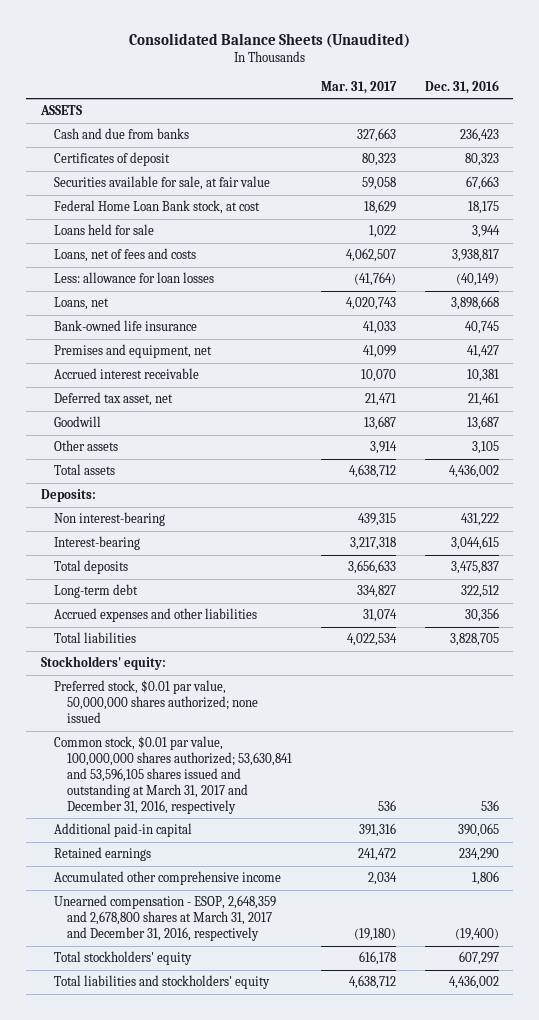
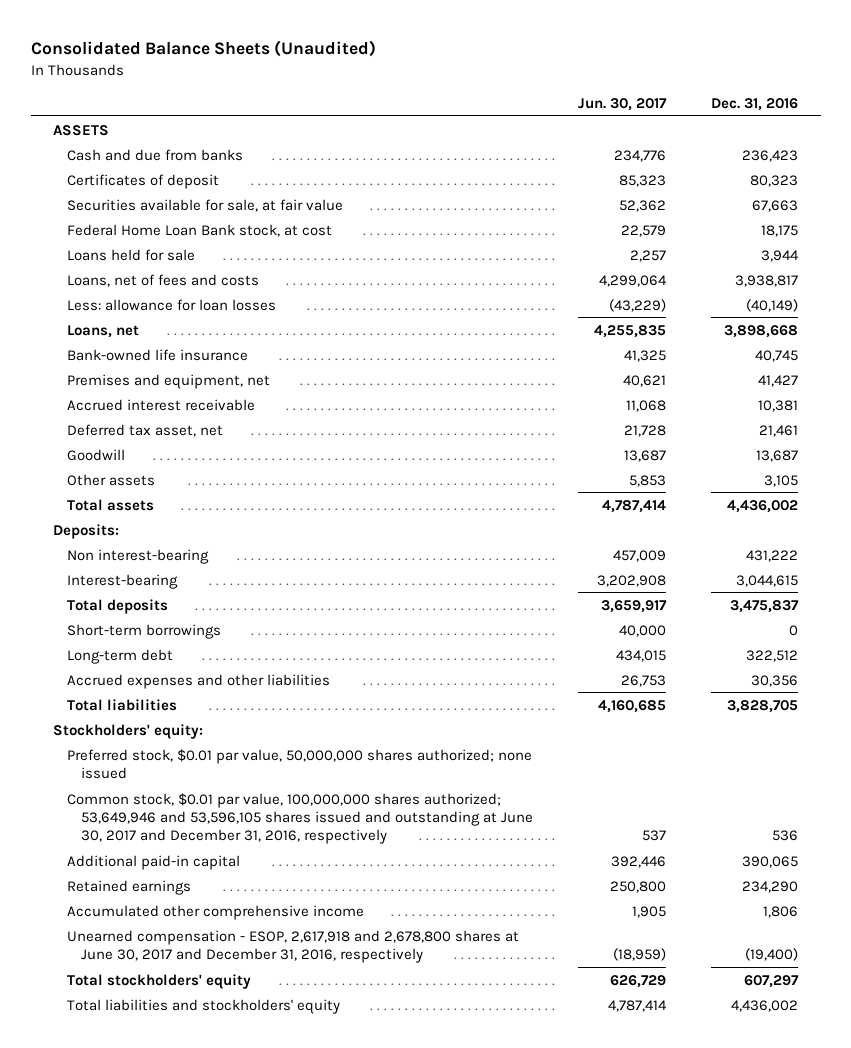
[320,80,397,94] Mar. 31, 2017 -> none
none -> [577,97,667,111] Jun. 30, 2017
none -> [67,623,222,639] Short-term borrowings
[53,736,292,814] Common stock, $0.01 par value, 100,000,000 shares authorized; 53,630,841 and 53,596,105 shares issued and outstanding at March 31, 2017 and December 31, 2016, respectively -> [67,792,533,844] Common stock, $0.01 par value, 100,000,000 shares authorized; 53,649,946 and 53,596,105 shares issued and outstanding at June 30, 2017 and December 31, 2016, respectively
[53,895,276,941] Unearned compensation - ESOP, 2,648,359 and 2,678,800 shares at March 31, 2017 and December 31, 2016, respectively -> [67,929,520,963] Unearned compensation - ESOP, 2,617,918 and 2,678,800 shares at June 30, 2017 and December 31, 2016, respectively

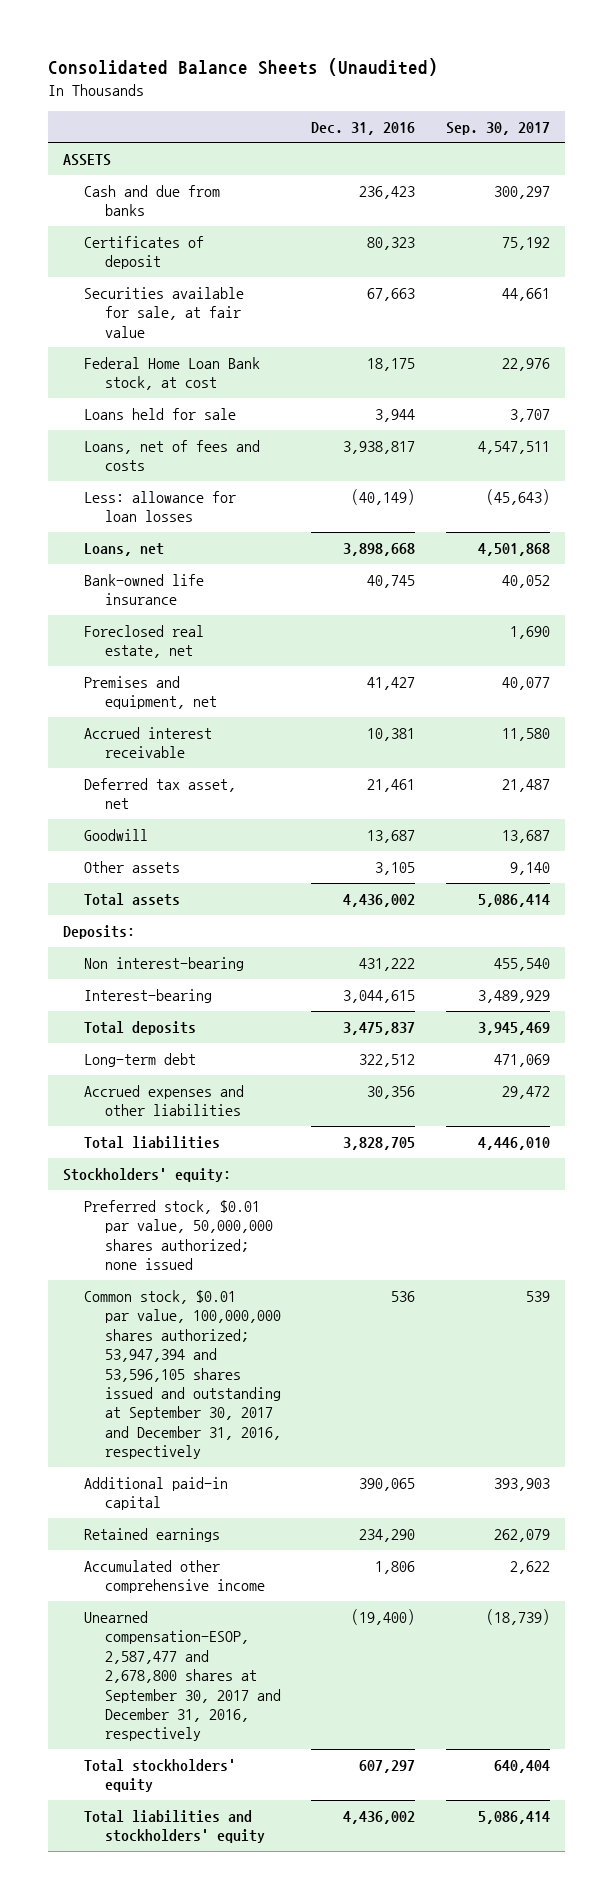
[577,97,667,111] Jun. 30, 2017 -> none
none -> [445,121,550,135] Sep. 30, 2017
none -> [83,625,204,659] Foreclosed real estate, net
[67,623,222,639] Short-term borrowings -> none
[67,792,533,844] Common stock, $0.01 par value, 100,000,000 shares authorized; 53,649,946 and 53,596,105 shares issued and outstanding at June 30, 2017 and December 31, 2016, respectively -> [83,1290,281,1460] Common stock, $0.01 par value, 100,000,000 shares authorized; 53,947,394 and 53,596,105 shares issued and outstanding at September 30, 2017 and December 31, 2016, respectively
[67,929,520,963] Unearned compensation - ESOP, 2,617,918 and 2,678,800 shares at June 30, 2017 and December 31, 2016, respectively -> [83,1611,281,1742] Unearned compensation-ESOP, 2,587,477 and 2,678,800 shares at September 30, 2017 and December 31, 2016, respectively

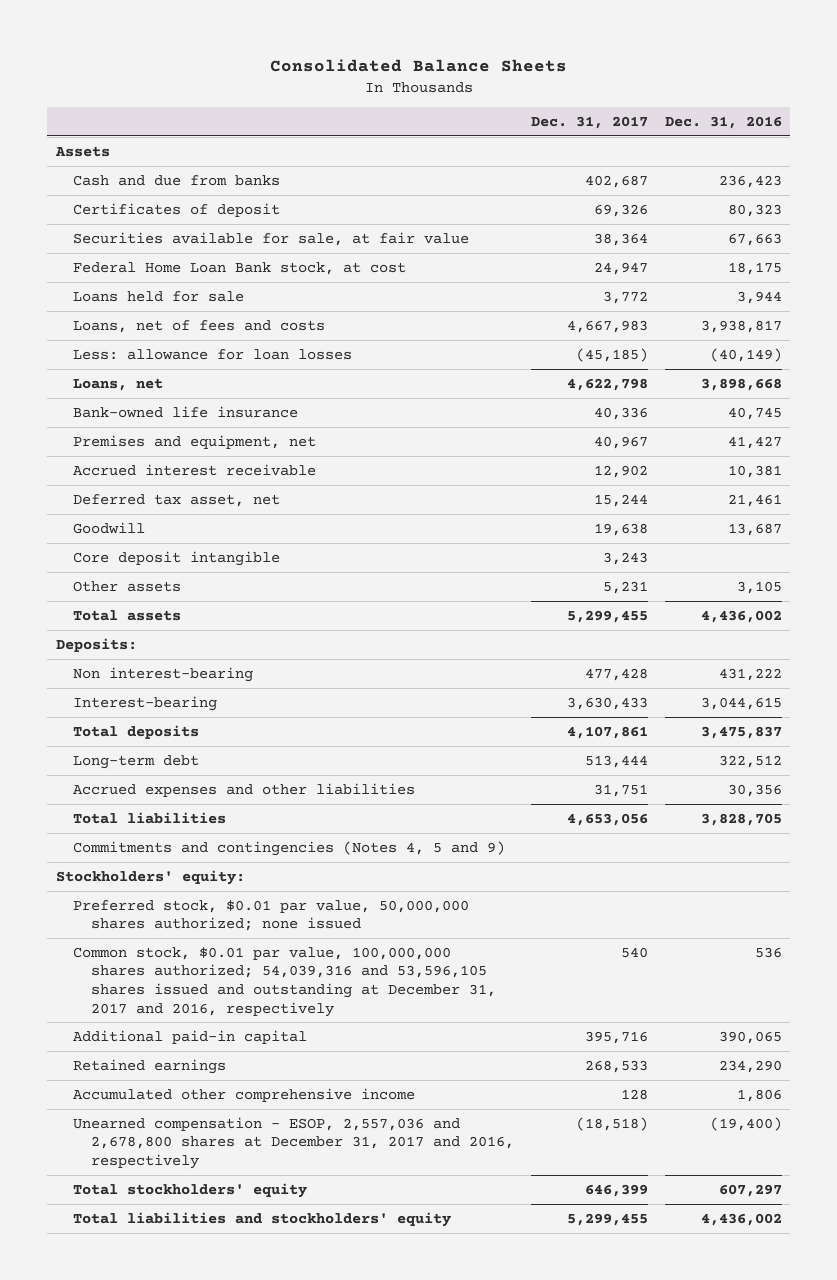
[47,57,438,76] Consolidated Balance Sheets (Unaudited) -> [269,59,567,73] Consolidated Balance Sheets
[445,121,550,135] Sep. 30, 2017 -> none
none -> [530,115,648,129] Dec. 31, 2017
[62,154,111,167] ASSETS -> [54,145,110,157] Assets
[83,625,204,659] Foreclosed real estate, net -> none
none -> [73,550,281,566] Core deposit intangible
none -> [73,840,506,856] Commitments and contingencies (Notes 4, 5 and 9)
[83,1290,281,1460] Common stock, $0.01 par value, 100,000,000 shares authorized; 53,947,394 and 53,596,105 shares issued and outstanding at September 30, 2017 and December 31, 2016, respectively -> [73,946,496,1017] Common stock, $0.01 par value, 100,000,000 shares authorized; 54,039,316 and 53,596,105 shares issued and outstanding at December 31, 2017 and 2016, respectively
[83,1611,281,1742] Unearned compensation-ESOP, 2,587,477 and 2,678,800 shares at September 30, 2017 and December 31, 2016, respectively -> [73,1116,514,1169] Unearned compensation - ESOP, 2,557,036 and 2,678,800 shares at December 31, 2017 and 2016, respectively

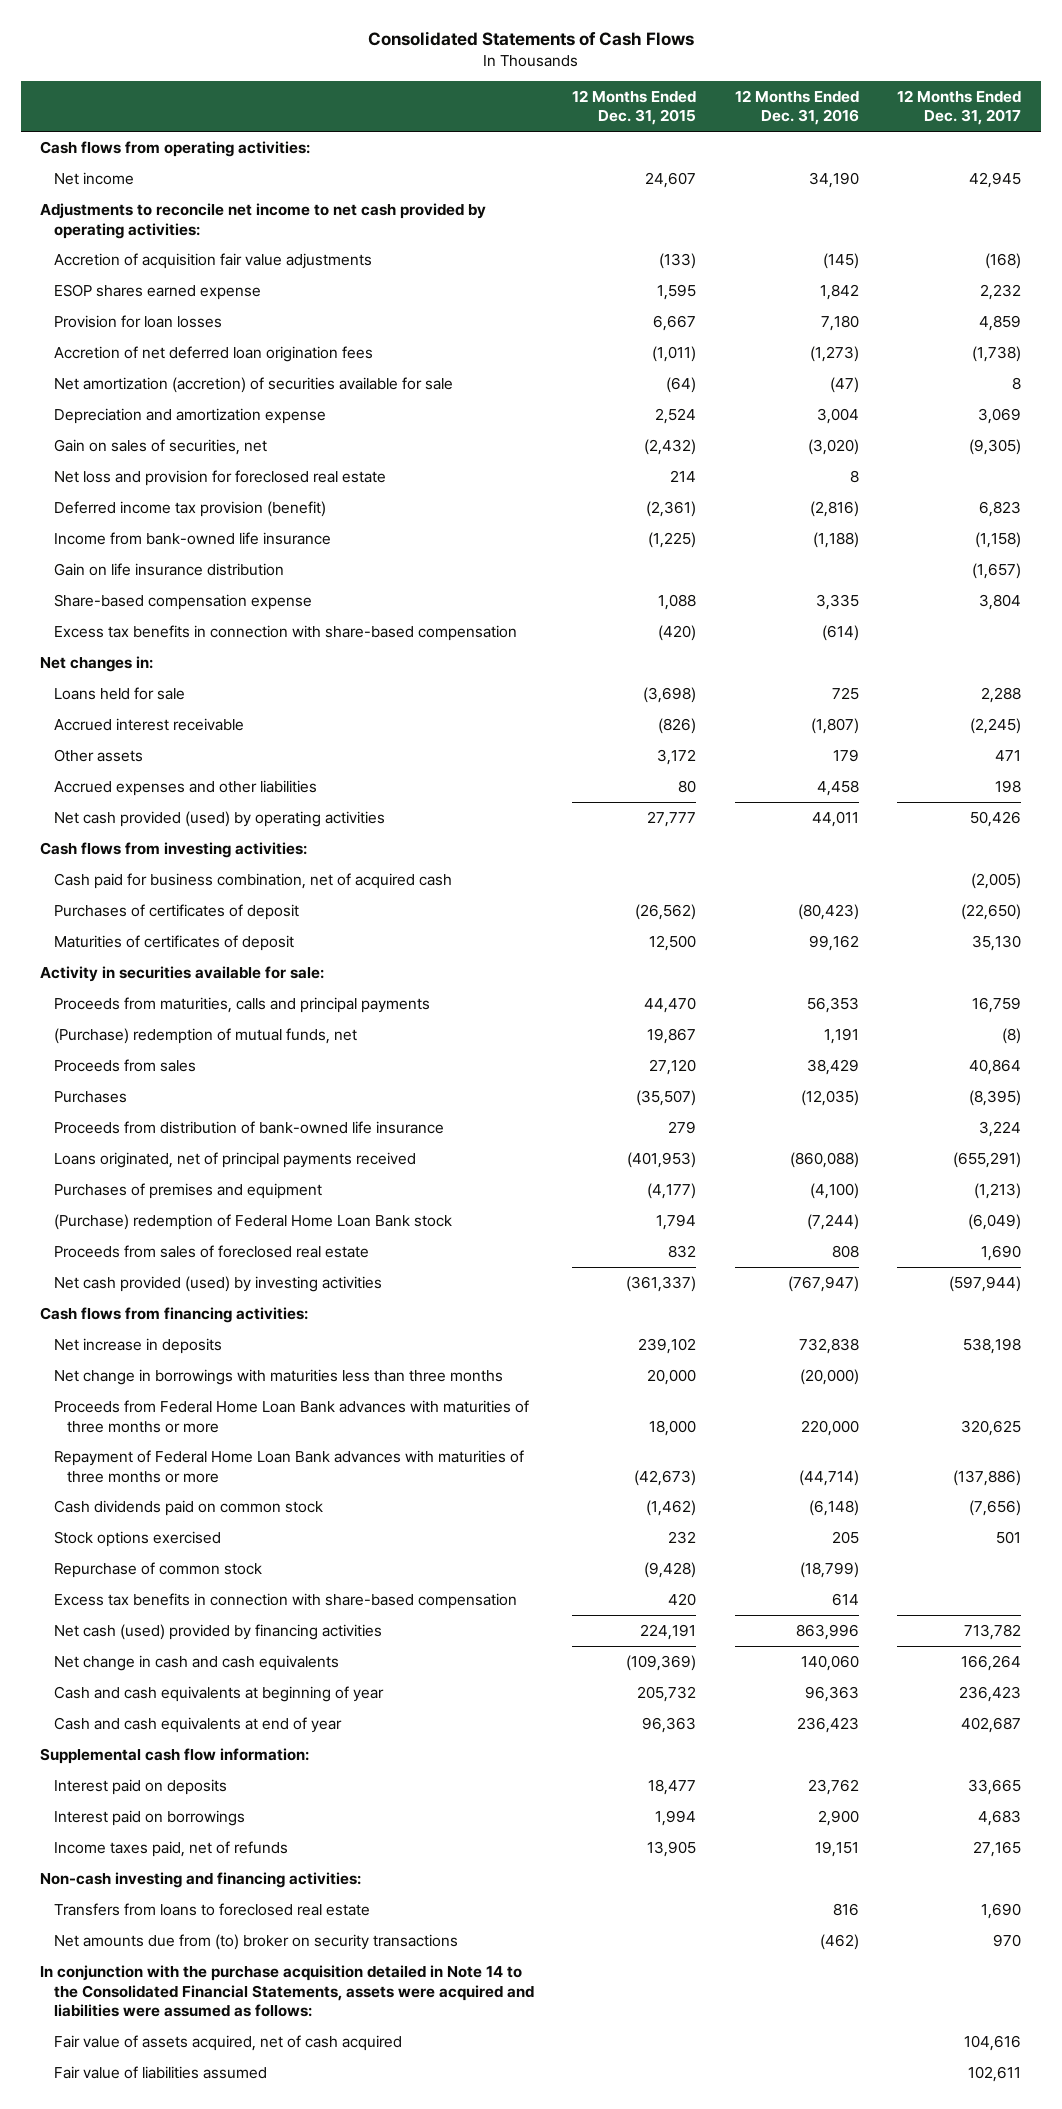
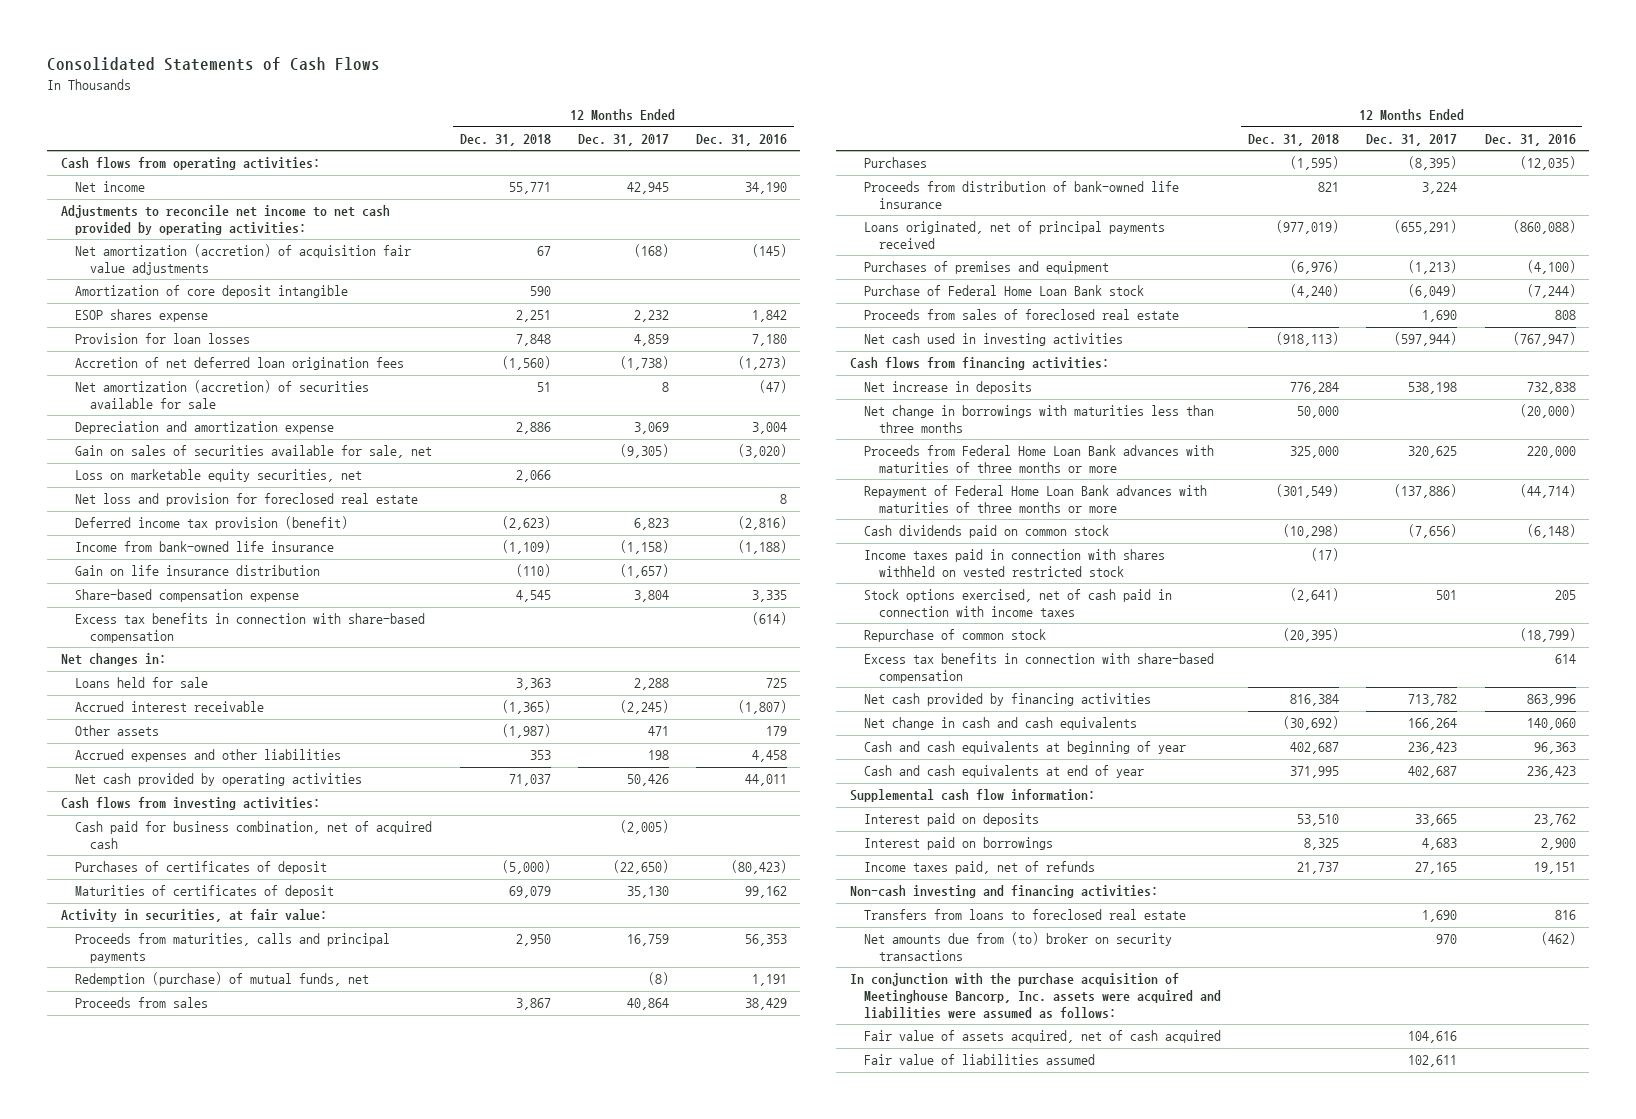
[572,89,697,126] 12 Months Ended Dec. 31, 2015 -> none
none -> [459,133,551,146] Dec. 31, 2018
[53,252,372,269] Accretion of acquisition fair value adjustments -> [75,244,412,275] Net amortization (accretion) of acquisition fair value adjustments
none -> [75,285,349,299] Amortization of core deposit intangible
[53,283,261,300] ESOP shares earned expense -> [75,309,209,323] ESOP shares expense
[53,438,267,455] Gain on sales of securities, net -> [75,445,433,459] Gain on sales of securities available for sale, net
none -> [75,469,363,483] Loss on marketable equity securities, net
[53,810,385,827] Net cash provided (used) by operating activities -> [75,773,363,787] Net cash provided by operating activities
[40,965,325,982] Activity in securities available for sale: -> none
none -> [60,909,327,923] Activity in securities, at fair value:
[53,1027,357,1044] (Purchase) redemption of mutual funds, net -> [75,972,370,987] Redemption (purchase) of mutual funds, net
[53,1213,452,1230] (Purchase) redemption of Federal Home Loan Bank stock -> [864,285,1145,297] Purchase of Federal Home Loan Bank stock
[53,1275,382,1292] Net cash provided (used) by investing activities -> [864,333,1124,347] Net cash used in investing activities
none -> [864,549,1166,577] Income taxes paid in connection with shares withheld on vested restricted stock
[53,1530,221,1547] Stock options exercised -> [864,589,1173,617] Stock options exercised, net of cash paid in connection with income taxes
[53,1623,382,1640] Net cash (used) provided by financing activities -> [864,693,1152,707] Net cash provided by financing activities
[40,1964,534,2018] In conjunction with the purchase acquisition detailed in Note 14 to the Consolidated Financial Statements, assets were acquired and liabilities were assumed as follows: -> [849,973,1222,1019] In conjunction with the purchase acquisition of Meetinghouse Bancorp, Inc. assets were acquired and liabilities were assumed as follows:

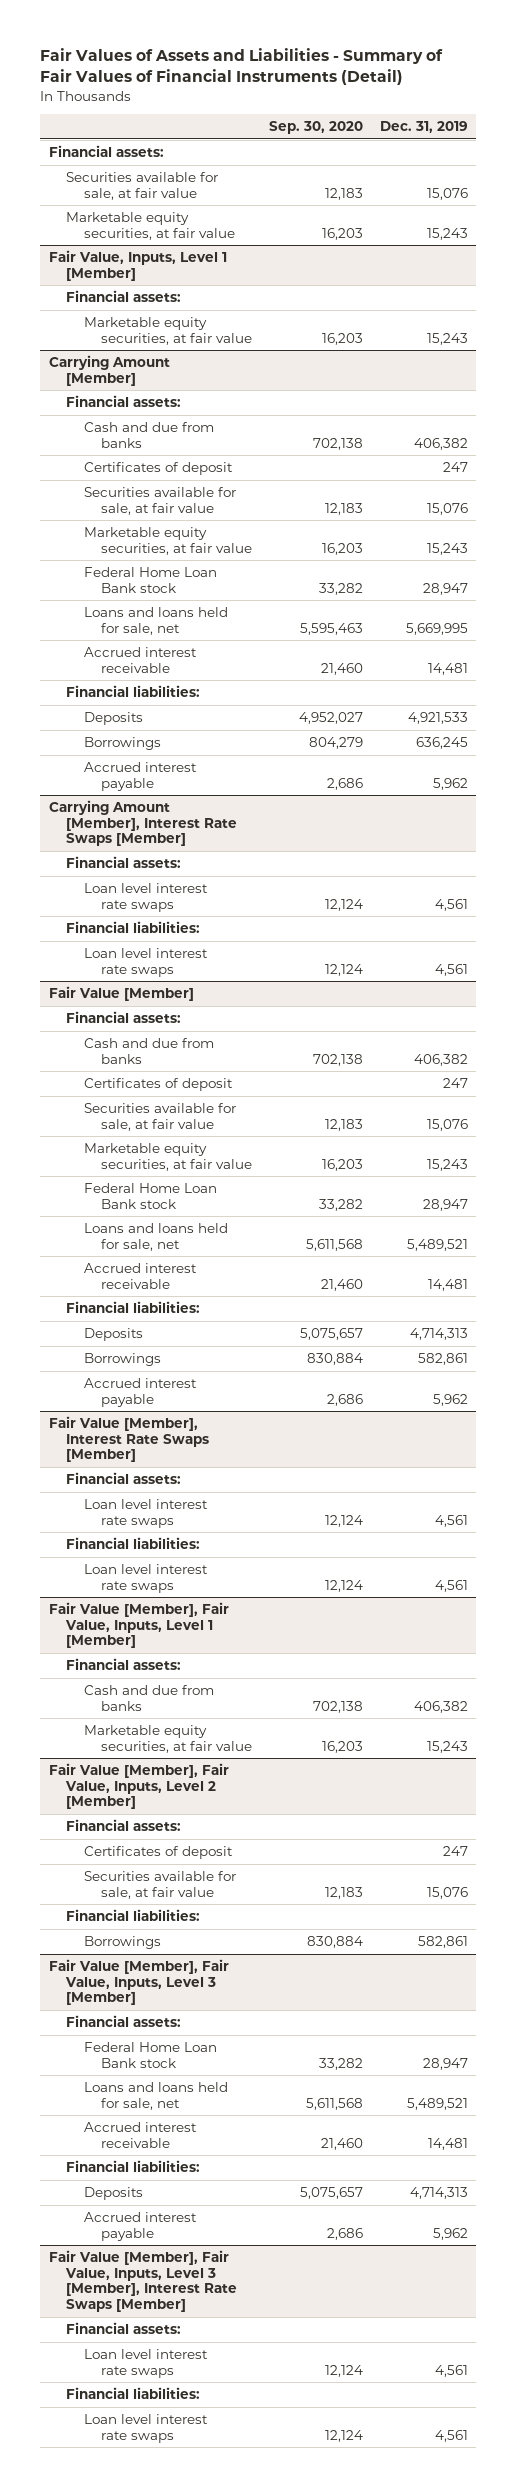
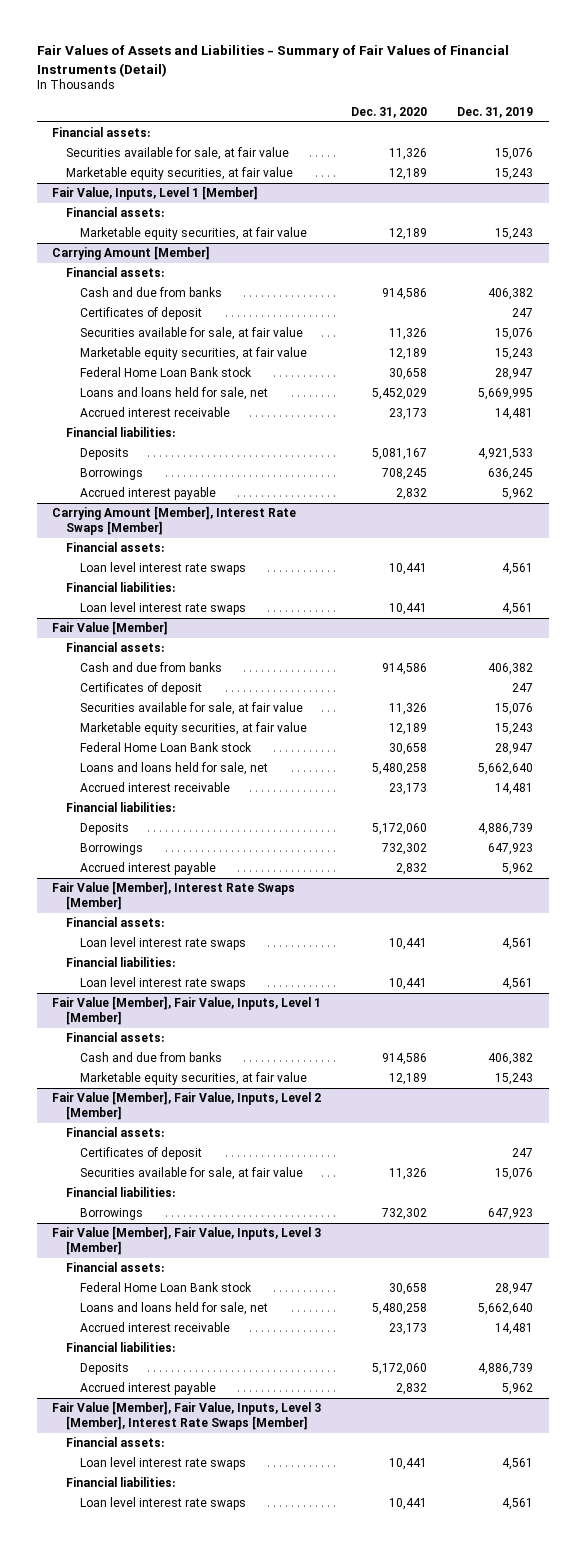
[268,121,363,135] Sep. 30, 2020 -> none
none -> [351,106,428,118] Dec. 31, 2020
[406,1238,468,1251] 5,489,521 -> [478,763,534,776] 5,662,640
[409,1328,468,1341] 4,714,313 -> [478,823,534,836] 4,886,739
[417,1353,468,1366] 582,861 -> [488,843,534,856] 647,923
[417,1936,468,1949] 582,861 -> [488,1208,534,1221] 647,923
[406,2097,468,2110] 5,489,521 -> [478,1303,534,1316] 5,662,640
[409,2187,468,2200] 4,714,313 -> [478,1363,534,1376] 4,886,739

